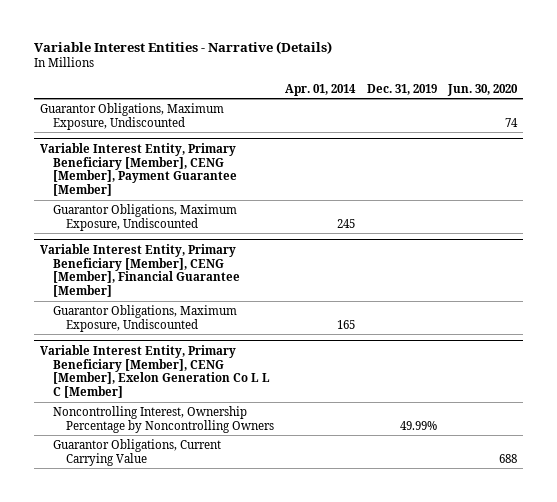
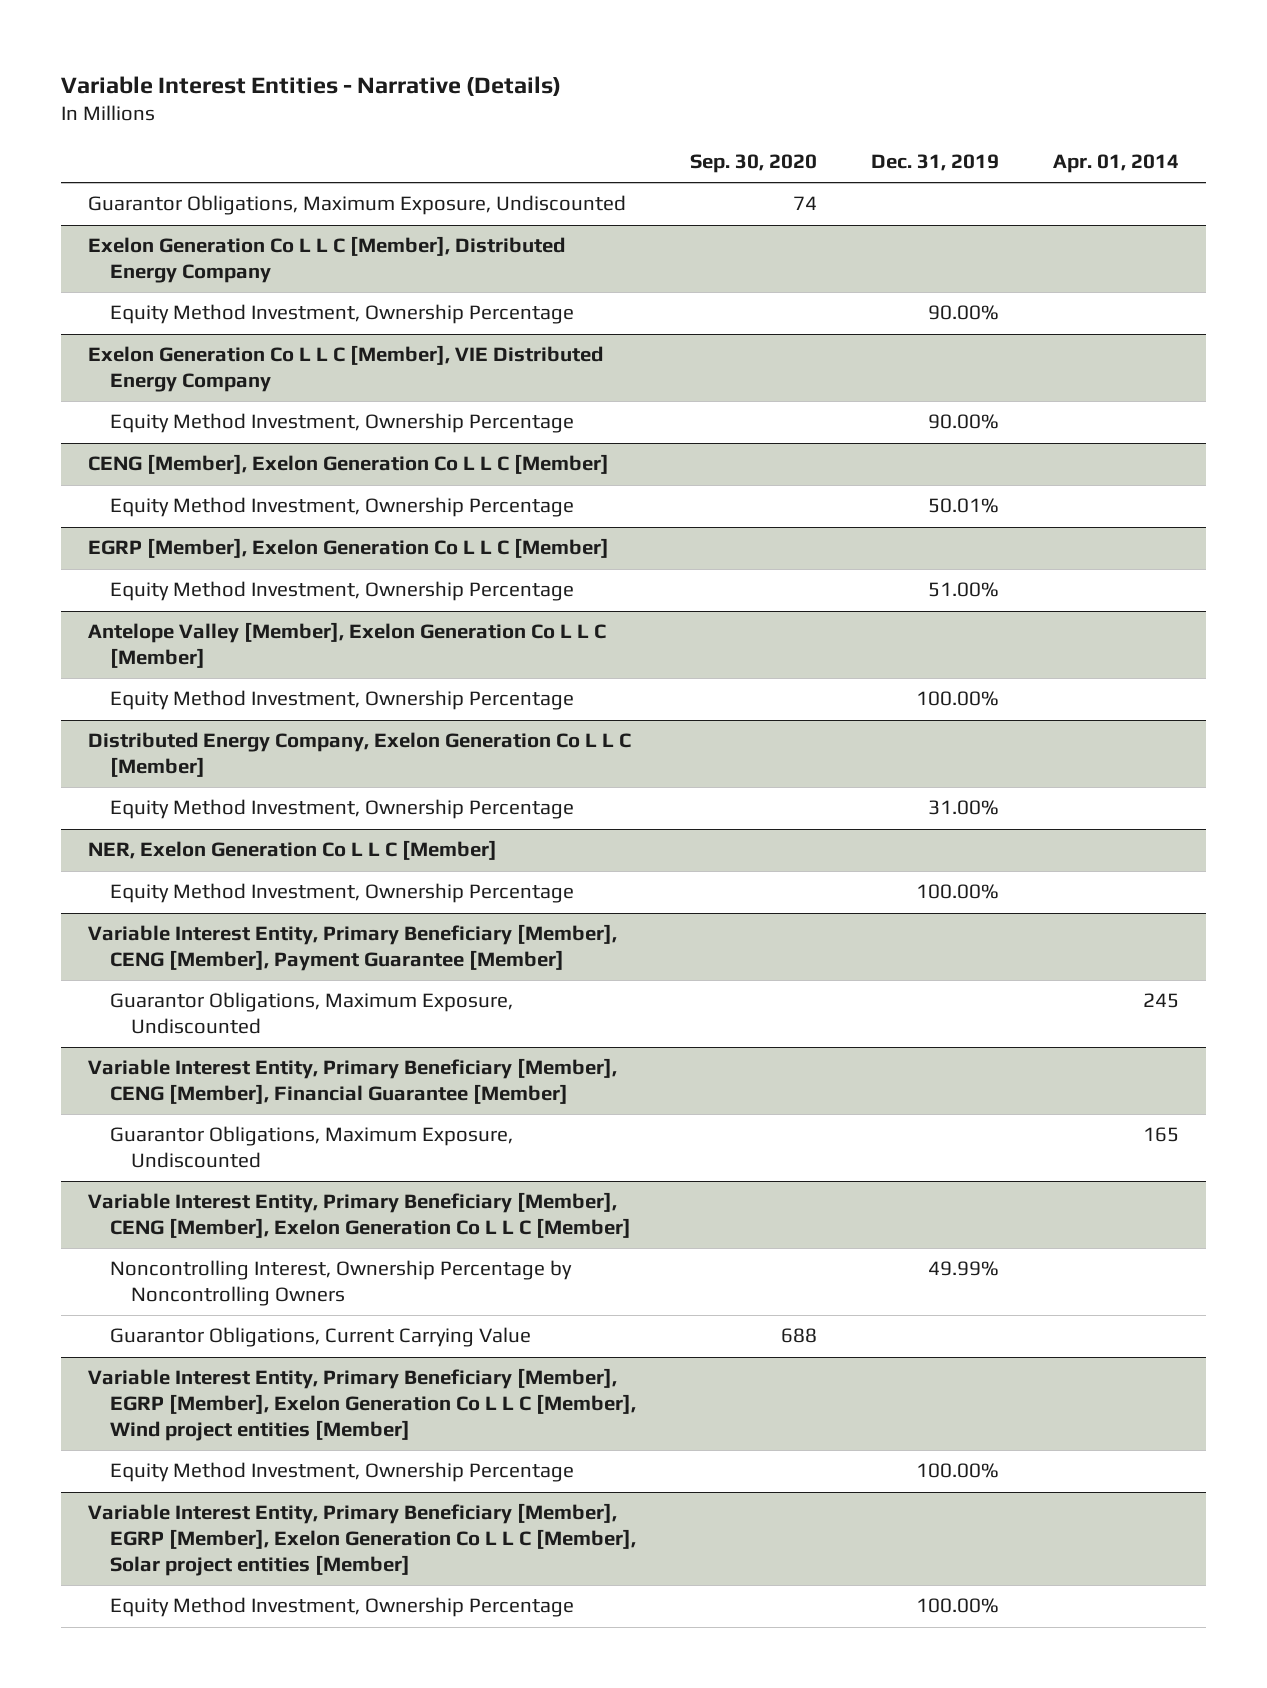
[447,83,519,96] Jun. 30, 2020 -> none
none -> [689,153,817,173] Sep. 30, 2020
none -> [88,236,566,284] Exelon Generation Co L L C [Member], Distributed Energy Company
none -> [109,304,574,325] Equity Method Investment, Ownership Percentage
none -> [88,345,604,393] Exelon Generation Co L L C [Member], VIE Distributed Energy Company
none -> [109,413,574,434] Equity Method Investment, Ownership Percentage
none -> [88,454,610,475] CENG [Member], Exelon Generation Co L L C [Member]
none -> [109,497,574,518] Equity Method Investment, Ownership Percentage
none -> [88,538,610,559] EGRP [Member], Exelon Generation Co L L C [Member]
none -> [109,581,574,602] Equity Method Investment, Ownership Percentage
none -> [88,622,607,669] Antelope Valley [Member], Exelon Generation Co L L C [Member]
none -> [109,690,574,711] Equity Method Investment, Ownership Percentage
none -> [88,732,632,778] Distributed Energy Company, Exelon Generation Co L L C [Member]
none -> [109,799,574,820] Equity Method Investment, Ownership Percentage
none -> [88,840,498,861] NER, Exelon Generation Co L L C [Member]
none -> [109,883,574,904] Equity Method Investment, Ownership Percentage
none -> [88,1368,636,1442] Variable Interest Entity, Primary Beneficiary [Member], EGRP [Member], Exelon Generation Co L L C [Member], Wind project entities [Member]
none -> [109,1462,574,1483] Equity Method Investment, Ownership Percentage
none -> [88,1503,636,1577] Variable Interest Entity, Primary Beneficiary [Member], EGRP [Member], Exelon Generation Co L L C [Member], Solar project entities [Member]
none -> [109,1597,574,1618] Equity Method Investment, Ownership Percentage

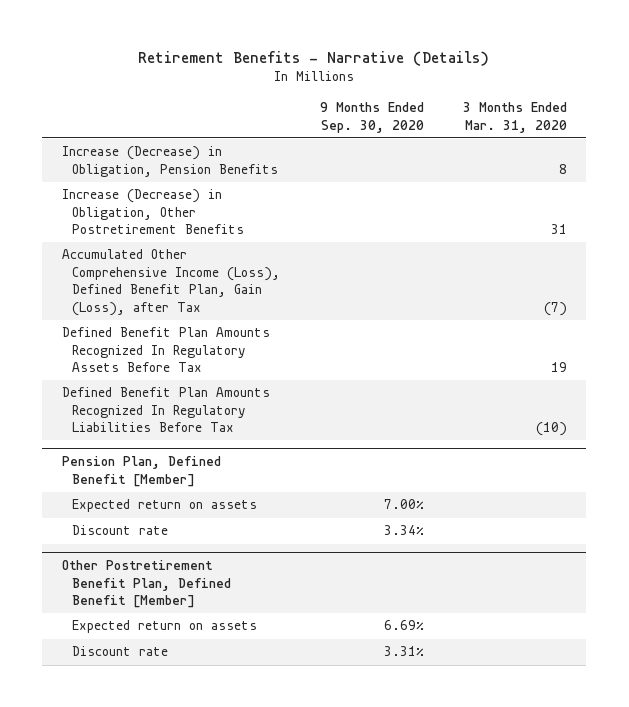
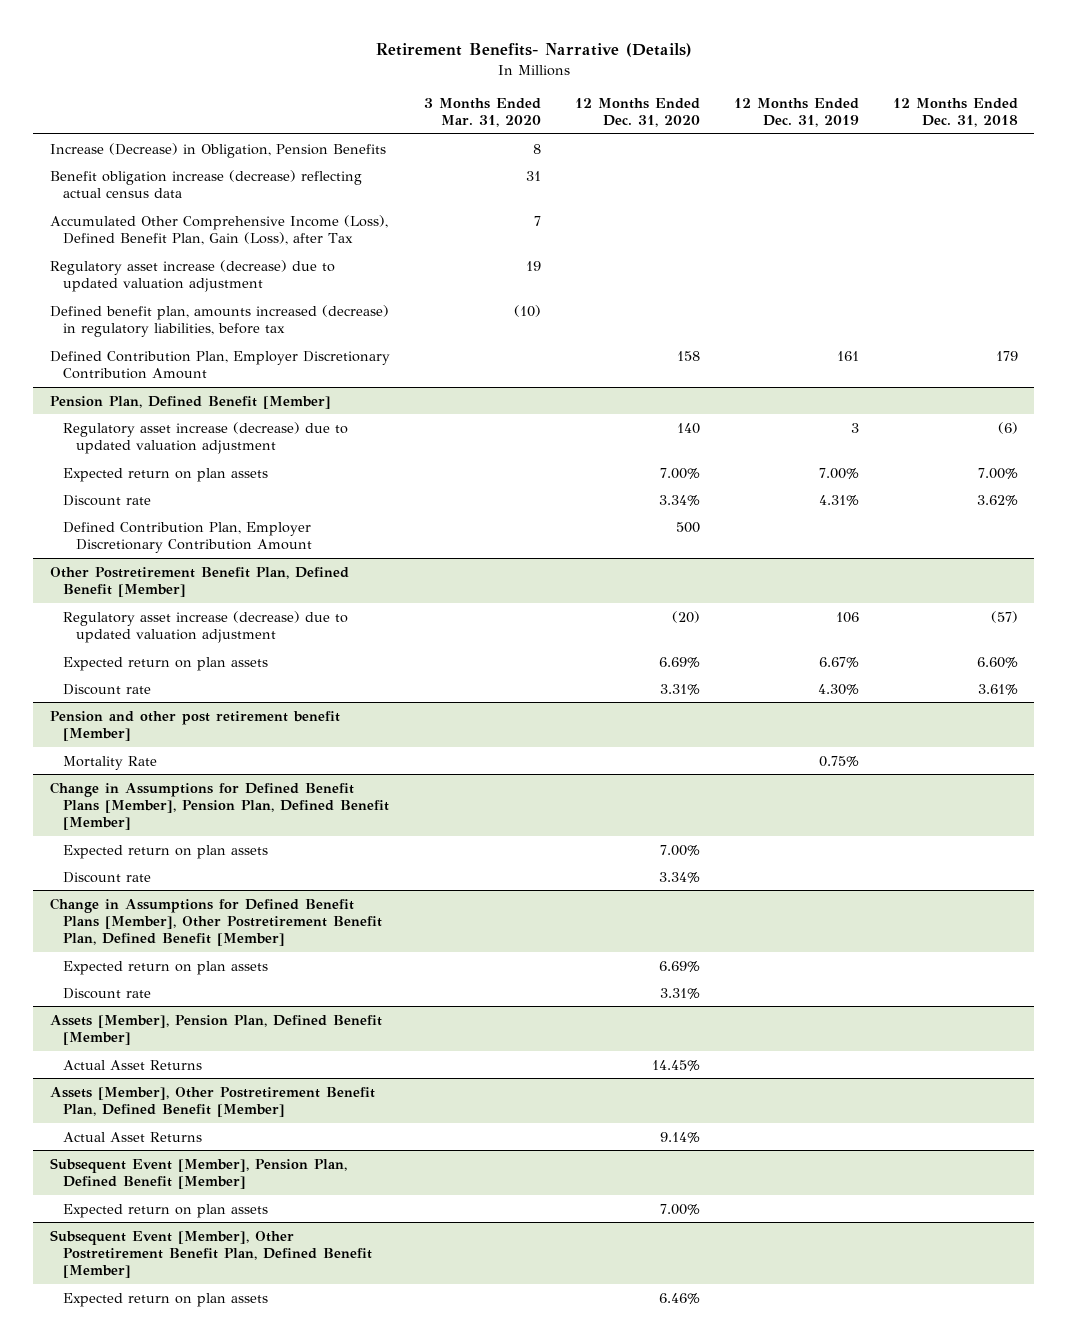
[138,50,490,66] Retirement Benefits - Narrative (Details) -> [375,43,692,58] Retirement Benefits- Narrative (Details)
[319,102,424,133] 9 Months Ended Sep. 30, 2020 -> none
none -> [574,97,700,127] 12 Months Ended Dec. 31, 2020
none -> [733,97,859,127] 12 Months Ended Dec. 31, 2019
none -> [892,97,1018,127] 12 Months Ended Dec. 31, 2018
[61,189,245,235] Increase (Decrease) in Obligation, Other Postretirement Benefits -> [49,169,362,198] Benefit obligation increase (decrease) reflecting actual census data
[543,301,567,316] (7) -> [533,215,541,226] 7
[61,327,270,373] Defined Benefit Plan Amounts Recognized In Regulatory Assets Before Tax -> [49,259,335,292] Regulatory asset increase (decrease) due to updated valuation adjustment
[61,387,270,433] Defined Benefit Plan Amounts Recognized In Regulatory Liabilities Before Tax -> [49,304,389,337] Defined benefit plan, amounts increased (decrease) in regulatory liabilities, before tax
none -> [49,350,390,379] Defined Contribution Plan, Employer Discretionary Contribution Amount
none -> [63,421,349,454] Regulatory asset increase (decrease) due to updated valuation adjustment
[72,499,258,513] Expected return on assets -> [63,467,269,482] Expected return on plan assets
none -> [63,521,313,553] Defined Contribution Plan, Employer Discretionary Contribution Amount
none -> [63,610,349,643] Regulatory asset increase (decrease) due to updated valuation adjustment
[72,620,258,634] Expected return on assets -> [63,656,269,671] Expected return on plan assets
none -> [49,710,340,741] Pension and other post retirement benefit [Member]
none -> [63,755,158,770] Mortality Rate
none -> [49,781,390,831] Change in Assumptions for Defined Benefit Plans [Member], Pension Plan, Defined Benefit [Member]
none -> [63,844,269,859] Expected return on plan assets
none -> [63,871,152,883] Discount rate
none -> [49,897,383,947] Change in Assumptions for Defined Benefit Plans [Member], Other Postretirement Benefit Plan, Defined Benefit [Member]
none -> [63,960,269,975] Expected return on plan assets
none -> [63,987,152,999] Discount rate
none -> [49,1014,382,1045] Assets [Member], Pension Plan, Defined Benefit [Member]
none -> [63,1059,203,1070] Actual Asset Returns
none -> [49,1086,375,1117] Assets [Member], Other Postretirement Benefit Plan, Defined Benefit [Member]
none -> [63,1131,203,1142] Actual Asset Returns
none -> [49,1157,347,1189] Subsequent Event [Member], Pension Plan, Defined Benefit [Member]
none -> [63,1203,269,1218] Expected return on plan assets
none -> [49,1229,373,1279] Subsequent Event [Member], Other Postretirement Benefit Plan, Defined Benefit [Member]
none -> [63,1292,269,1307] Expected return on plan assets

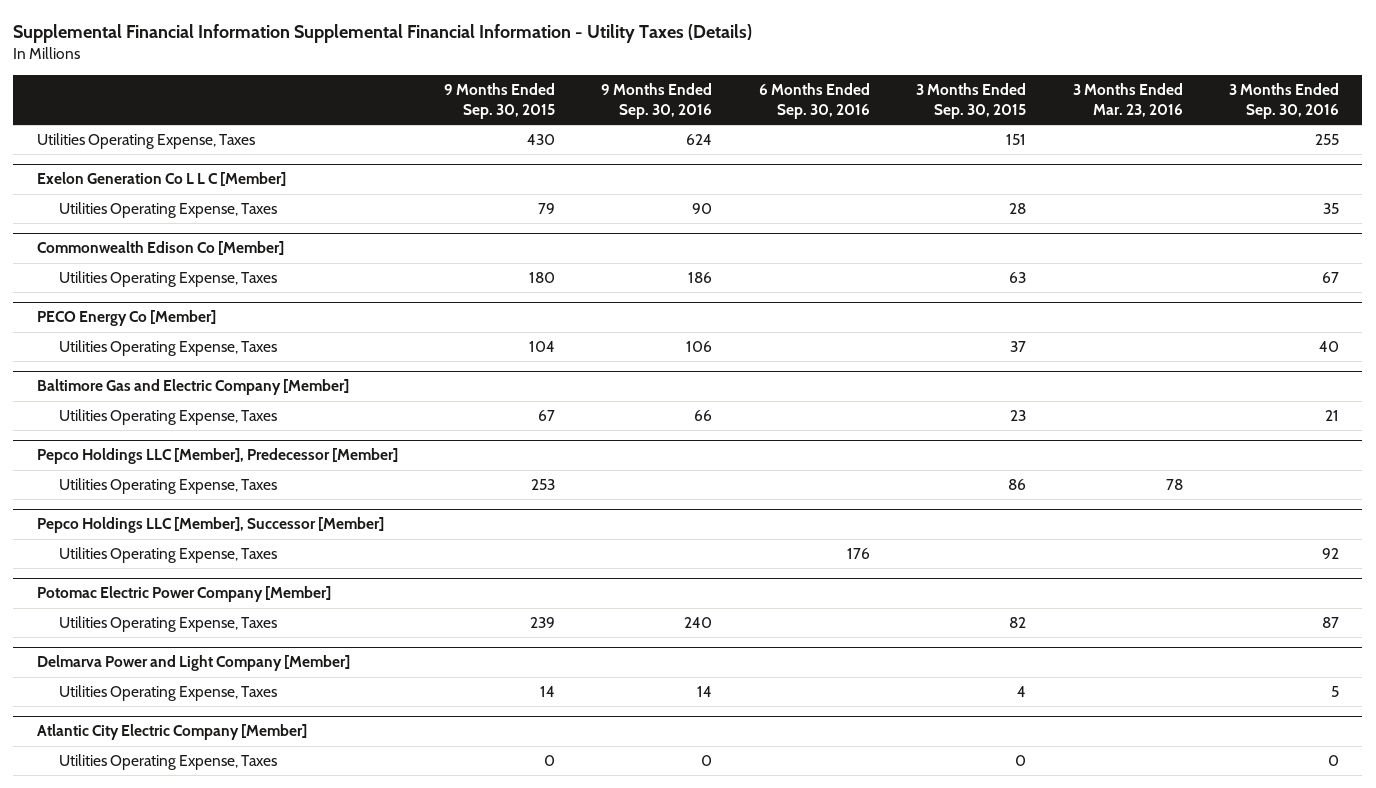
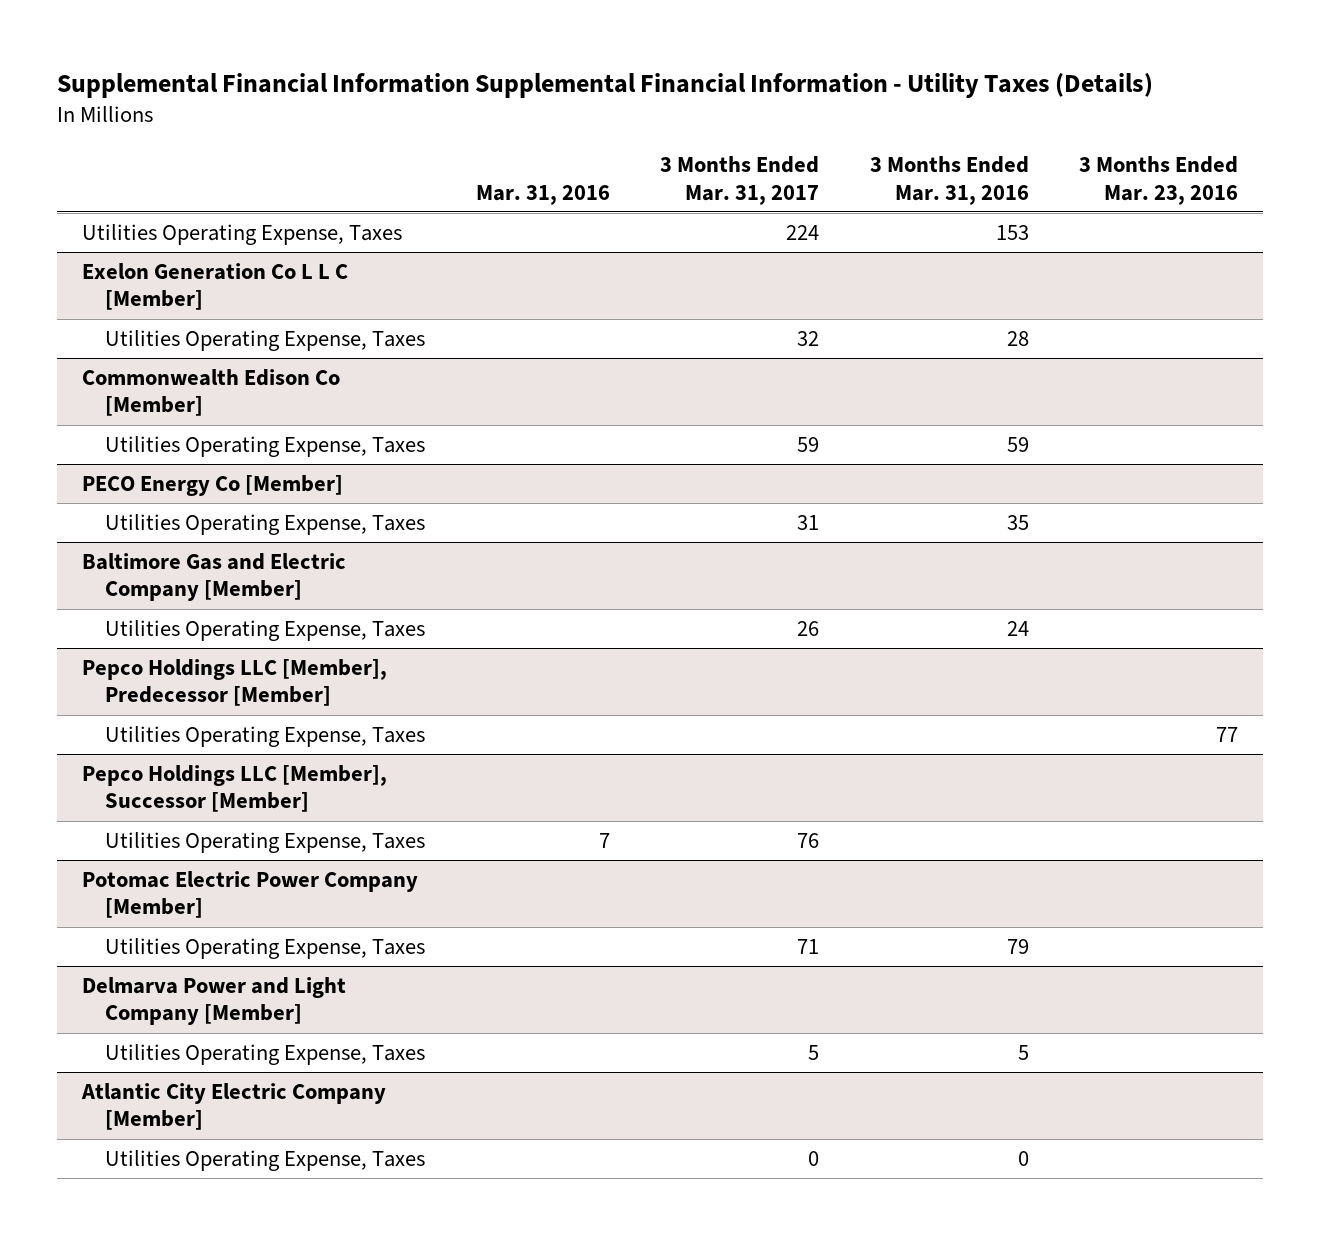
[444,82,556,119] 9 Months Ended Sep. 30, 2015 -> none
[601,82,713,119] 9 Months Ended Sep. 30, 2016 -> none
[758,82,870,119] 6 Months Ended Sep. 30, 2016 -> none
[916,82,1027,119] 3 Months Ended Sep. 30, 2015 -> none
[1228,82,1339,119] 3 Months Ended Sep. 30, 2016 -> none
none -> [475,184,610,205] Mar. 31, 2016
none -> [660,156,820,205] 3 Months Ended Mar. 31, 2017
none -> [869,156,1029,205] 3 Months Ended Mar. 31, 2016
[1165,479,1183,491] 78 -> [1216,727,1239,743] 77

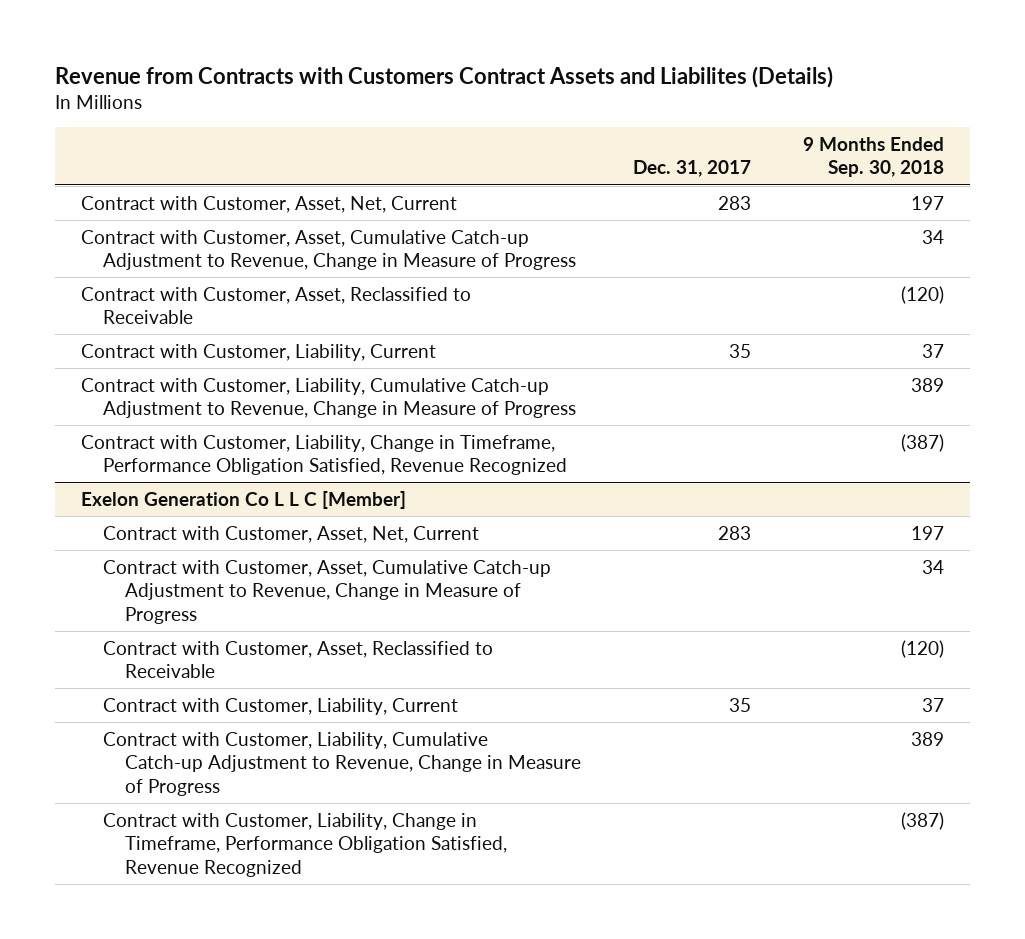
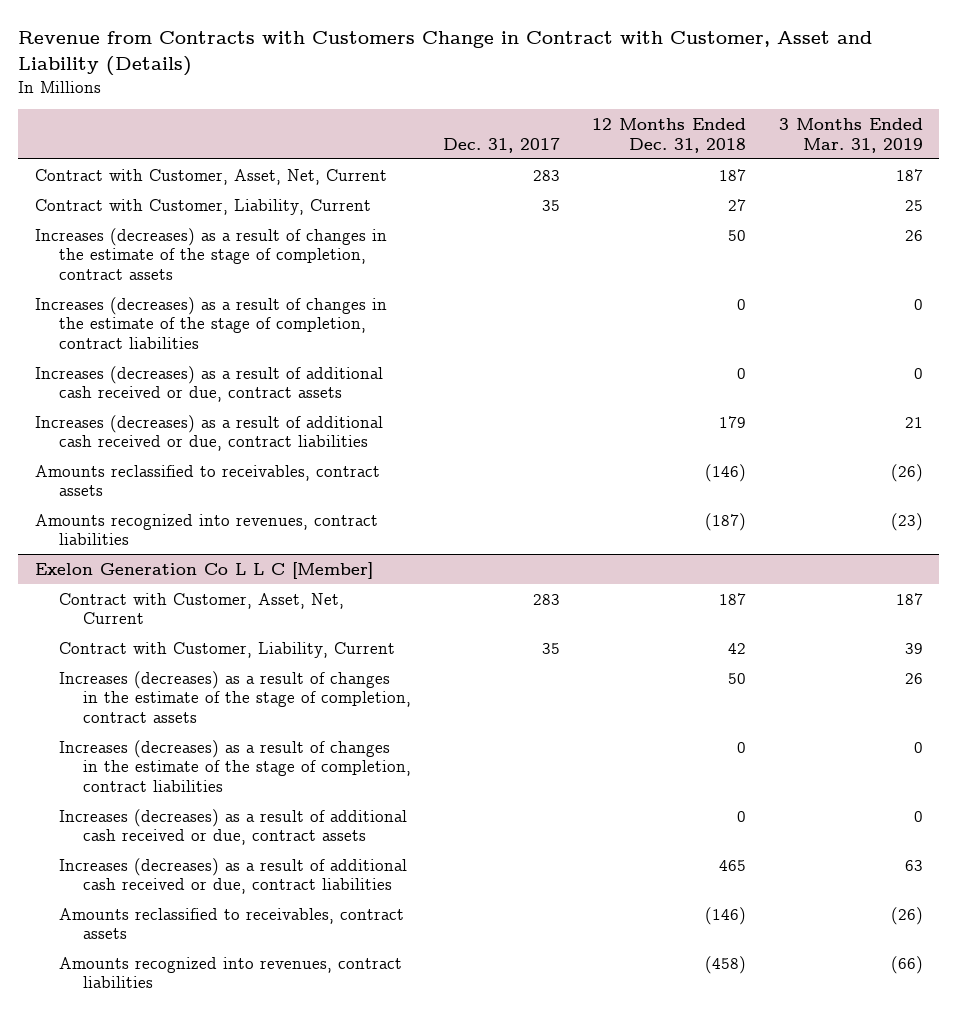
[54,65,833,88] Revenue from Contracts with Customers Contract Assets and Liabilites (Details) -> [18,31,873,77] Revenue from Contracts with Customers Change in Contract with Customer, Asset and Liability (Details)
[802,136,944,178] 9 Months Ended Sep. 30, 2018 -> none
none -> [592,118,747,153] 12 Months Ended Dec. 31, 2018
none -> [778,118,923,153] 3 Months Ended Mar. 31, 2019
[80,229,577,271] Contract with Customer, Asset, Cumulative Catch-up Adjustment to Revenue, Change in Measure of Progress -> none
[80,286,471,325] Contract with Customer, Asset, Reclassified to Receivable -> none
[80,434,568,476] Contract with Customer, Liability, Change in Timeframe, Performance Obligation Satisfied, Revenue Recognized -> none
none -> [34,227,387,281] Increases (decreases) as a result of changes in the estimate of the stage of completion, contract assets
[80,377,577,419] Contract with Customer, Liability, Cumulative Catch-up Adjustment to Revenue, Change in Measure of Progress -> [34,296,387,350] Increases (decreases) as a result of changes in the estimate of the stage of completion, contract liabilities
none -> [34,365,383,403] Increases (decreases) as a result of additional cash received or due, contract assets
none -> [34,414,383,452] Increases (decreases) as a result of additional cash received or due, contract liabilities
none -> [34,464,380,497] Amounts reclassified to receivables, contract assets
none -> [34,513,378,546] Amounts recognized into revenues, contract liabilities
[103,559,552,624] Contract with Customer, Asset, Cumulative Catch-up Adjustment to Revenue, Change in Measure of Progress -> none
[103,640,494,679] Contract with Customer, Asset, Reclassified to Receivable -> none
[103,812,508,877] Contract with Customer, Liability, Change in Timeframe, Performance Obligation Satisfied, Revenue Recognized -> none
none -> [58,670,411,724] Increases (decreases) as a result of changes in the estimate of the stage of completion, contract assets
[103,731,582,796] Contract with Customer, Liability, Cumulative Catch-up Adjustment to Revenue, Change in Measure of Progress -> [58,739,411,793] Increases (decreases) as a result of changes in the estimate of the stage of completion, contract liabilities
none -> [58,808,407,846] Increases (decreases) as a result of additional cash received or due, contract assets
none -> [58,857,407,895] Increases (decreases) as a result of additional cash received or due, contract liabilities
none -> [58,907,404,940] Amounts reclassified to receivables, contract assets
none -> [58,956,402,989] Amounts recognized into revenues, contract liabilities

